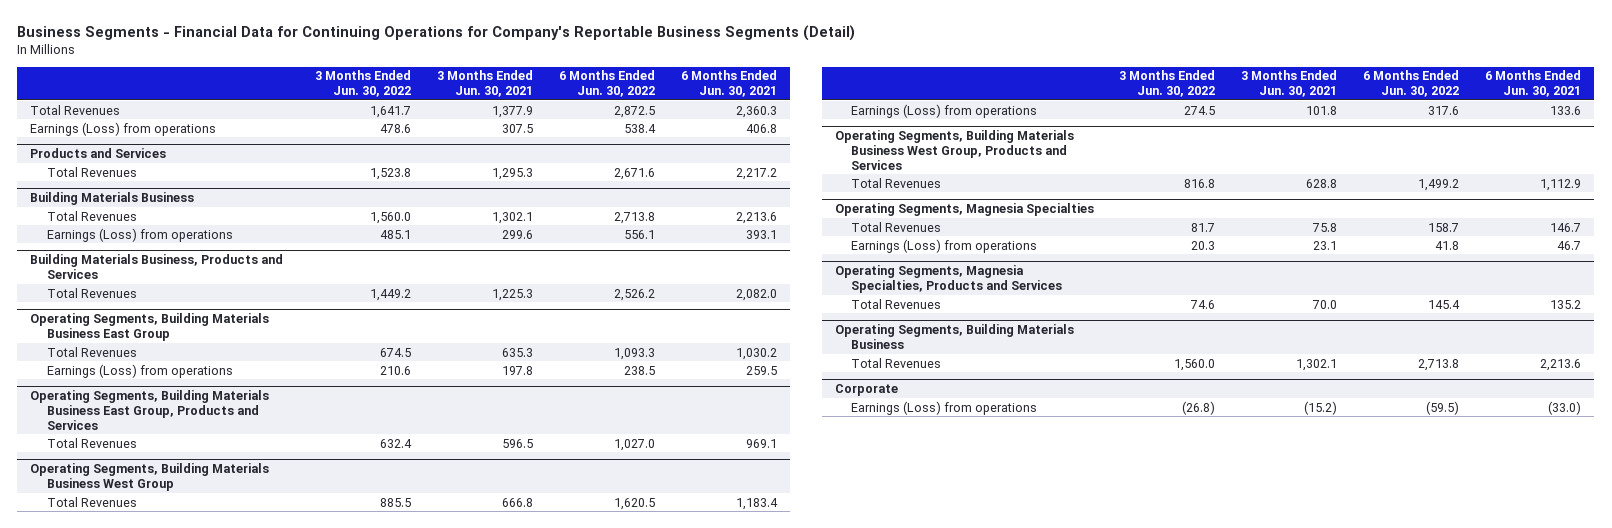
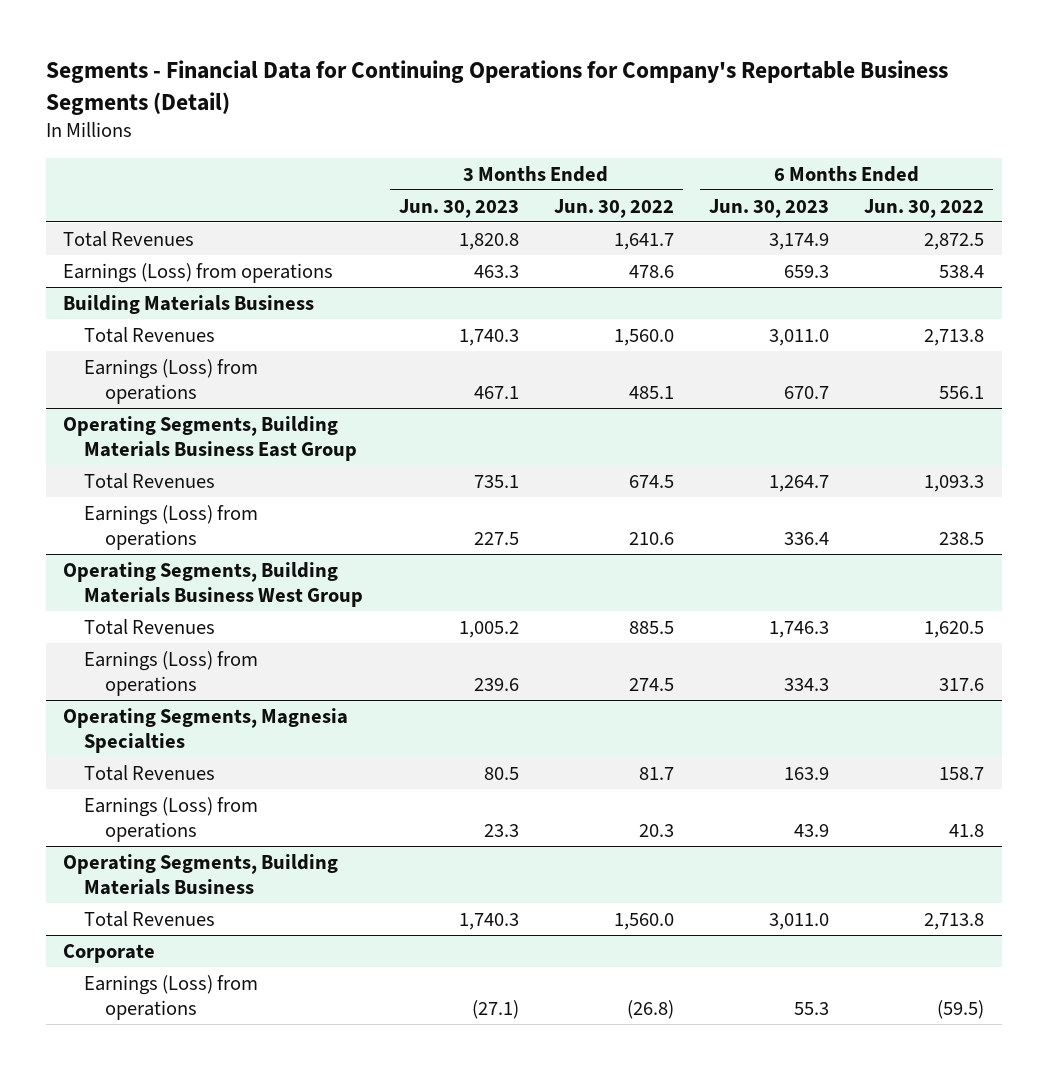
[17,24,856,41] Business Segments - Financial Data for Continuing Operations for Company's Reportable Business Segments (Detail) -> [45,59,948,115] Segments - Financial Data for Continuing Operations for Company's Reportable Business Segments (Detail)
[437,70,534,98] 3 Months Ended Jun. 30, 2021 -> none
[681,70,778,98] 6 Months Ended Jun. 30, 2021 -> none
none -> [398,198,519,218] Jun. 30, 2023
none -> [709,198,830,218] Jun. 30, 2023
[30,148,167,159] Products and Services -> none
[47,166,138,177] Total Revenues -> none
[30,254,284,279] Building Materials Business, Products and Services -> none
[47,287,138,298] Total Revenues -> none
[30,390,270,430] Operating Segments, Building Materials Business East Group, Products and Services -> none
[47,437,138,448] Total Revenues -> none
[834,130,1074,170] Operating Segments, Building Materials Business West Group, Products and Services -> none
[851,177,942,188] Total Revenues -> none
[834,265,1063,293] Operating Segments, Magnesia Specialties, Products and Services -> none
[851,298,942,309] Total Revenues -> none

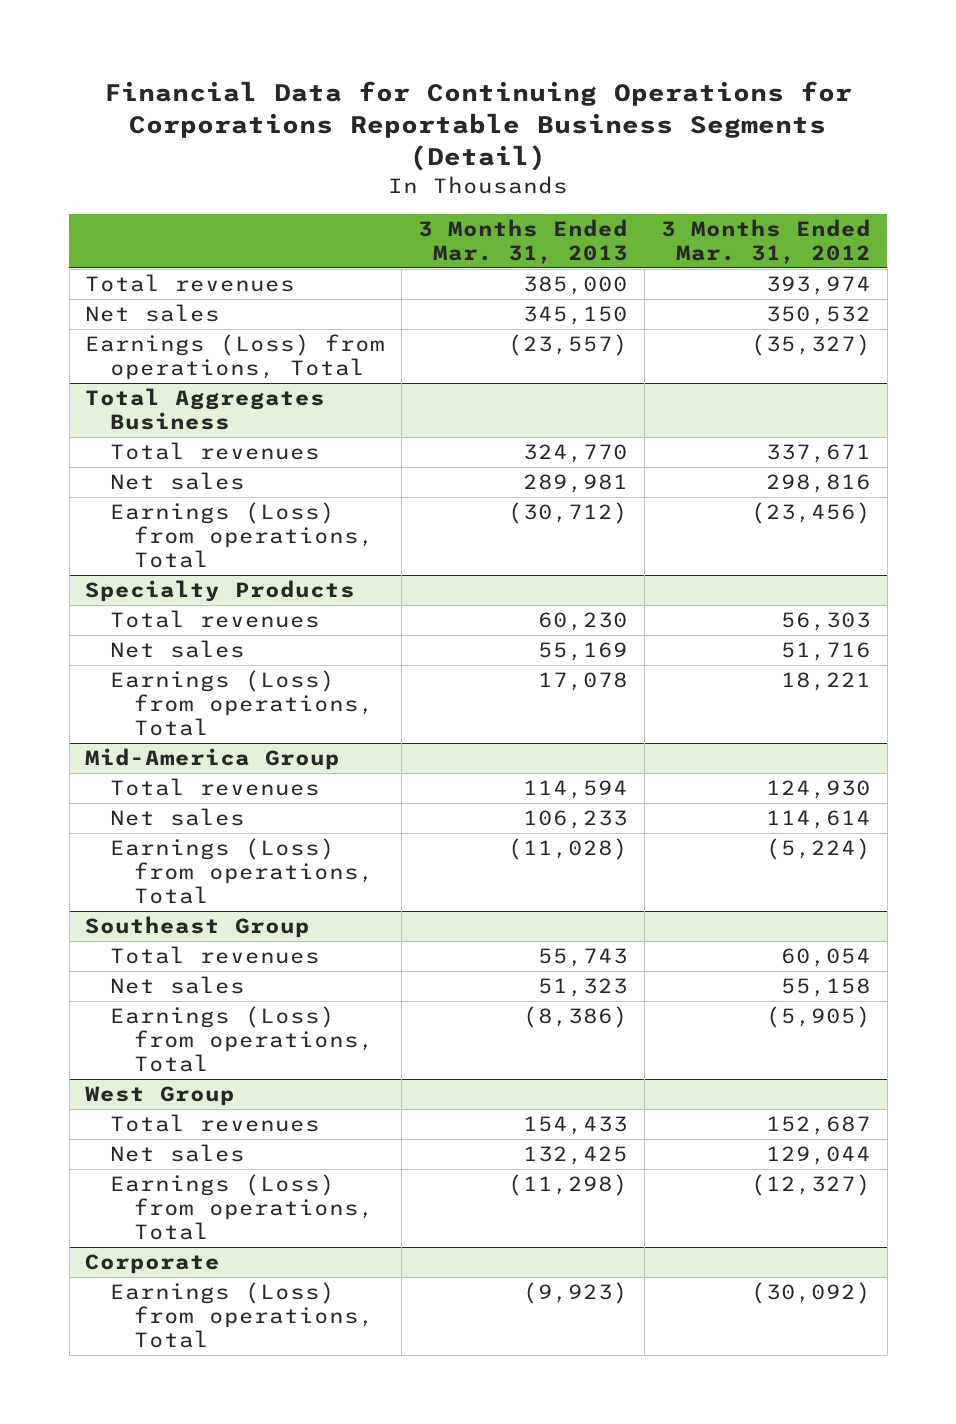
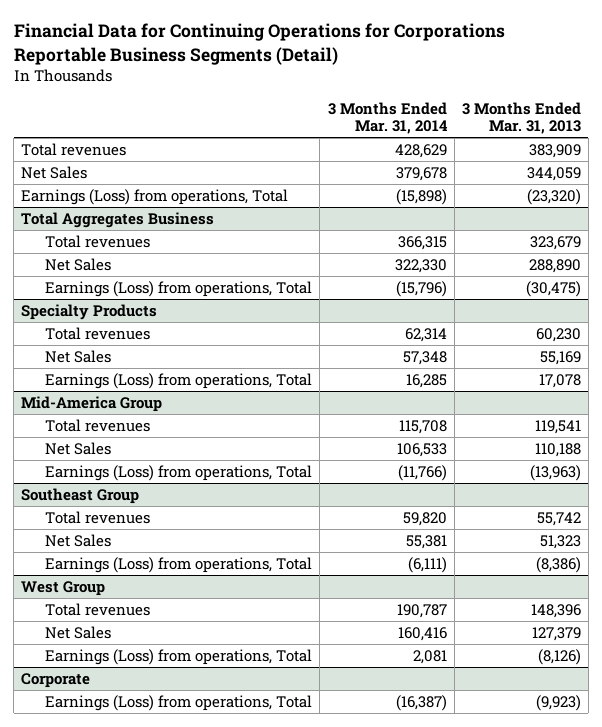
[661,219,872,265] 3 Months Ended Mar. 31, 2012 -> none
none -> [327,101,448,135] 3 Months Ended Mar. 31, 2014
[523,276,629,296] 385,000 -> [528,144,581,159] 383,909
[85,304,221,323] Net sales -> [21,166,88,180] Net Sales
[523,306,629,326] 345,150 -> [526,167,581,182] 344,059
[508,334,629,357] (23,557) -> [526,189,581,206] (23,320)
[523,444,629,464] 324,770 -> [529,236,581,251] 323,679
[109,472,245,491] Net sales -> [45,258,112,272] Net Sales
[523,474,629,494] 289,981 -> [528,259,581,274] 288,890
[508,502,629,525] (30,712) -> [525,281,581,298] (30,475)
[109,640,245,659] Net sales -> [45,350,112,364] Net Sales
[523,780,629,800] 114,594 -> [534,420,581,435] 119,541
[109,808,245,827] Net sales -> [45,442,112,456] Net Sales
[523,810,629,830] 106,233 -> [534,443,581,458] 110,188
[508,838,629,861] (11,028) -> [529,465,581,482] (13,963)
[538,948,629,968] 55,743 -> [536,512,581,527] 55,742
[109,976,245,995] Net sales -> [45,534,112,548] Net Sales
[523,1116,629,1136] 154,433 -> [530,604,581,619] 148,396
[109,1144,245,1163] Net sales -> [45,626,112,640] Net Sales
[523,1146,629,1166] 132,425 -> [531,627,581,642] 127,379
[508,1174,629,1197] (11,298) -> [537,649,581,666] (8,126)

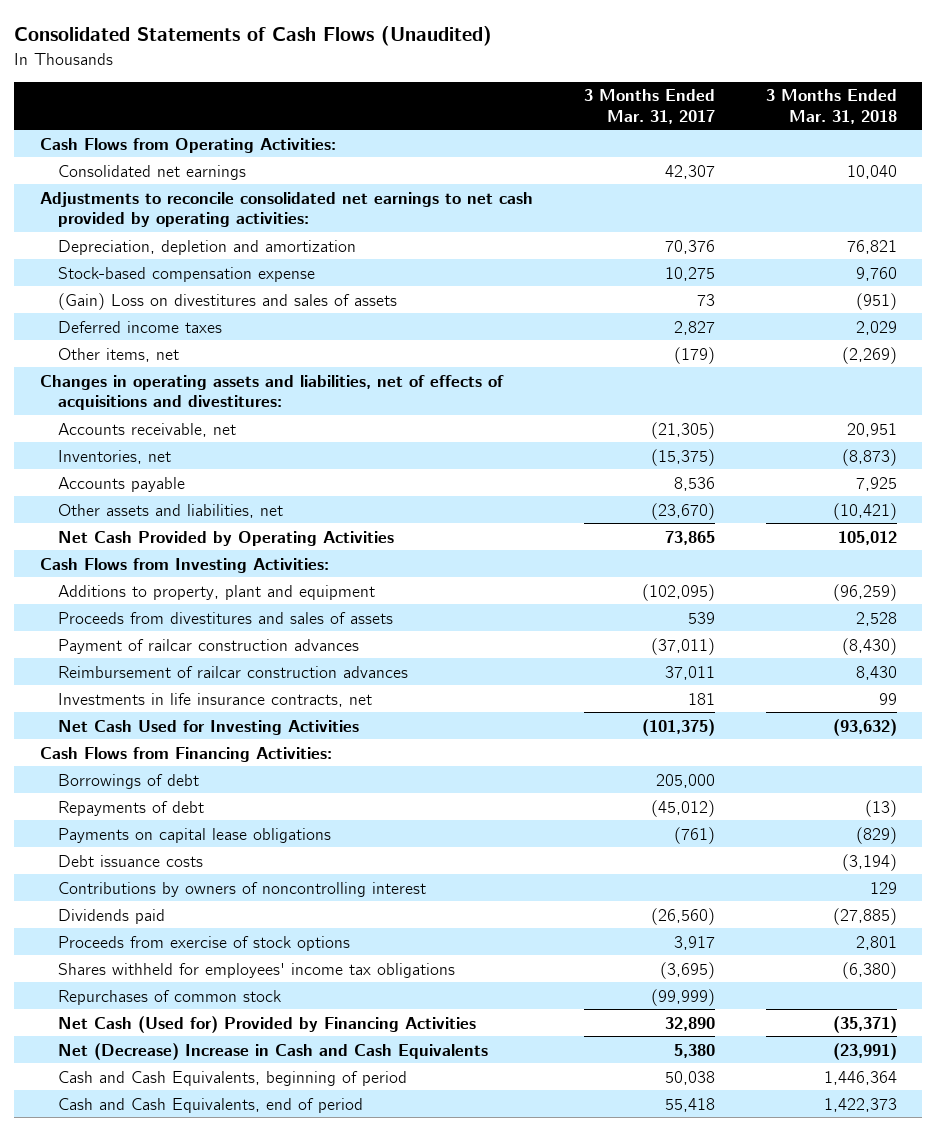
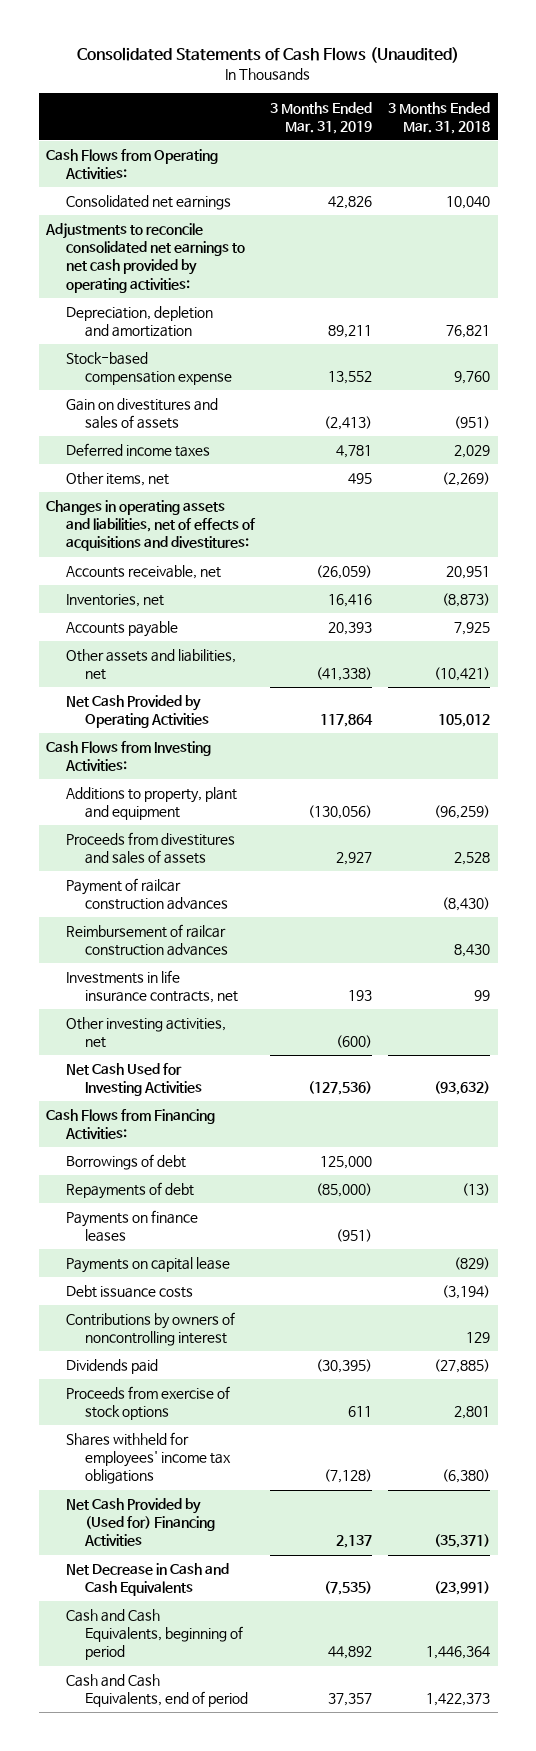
[583,89,715,124] 3 Months Ended Mar. 31, 2017 -> none
none -> [270,101,373,134] 3 Months Ended Mar. 31, 2019
[57,292,397,310] (Gain) Loss on divestitures and sales of assets -> [65,398,218,430] Gain on divestitures and sales of assets
none -> [65,1017,226,1049] Other investing activities, net
none -> [65,1210,198,1243] Payments on finance leases
[57,827,331,843] Payments on capital lease obligations -> [65,1257,230,1274] Payments on capital lease
[57,989,281,1005] Repurchases of common stock -> none
[57,1015,476,1033] Net Cash (Used for) Provided by Financing Activities -> [65,1498,216,1547] Net Cash Provided by (Used for) Financing Activities
[57,1042,488,1060] Net (Decrease) Increase in Cash and Cash Equivalents -> [65,1563,229,1597] Net Decrease in Cash and Cash Equivalents

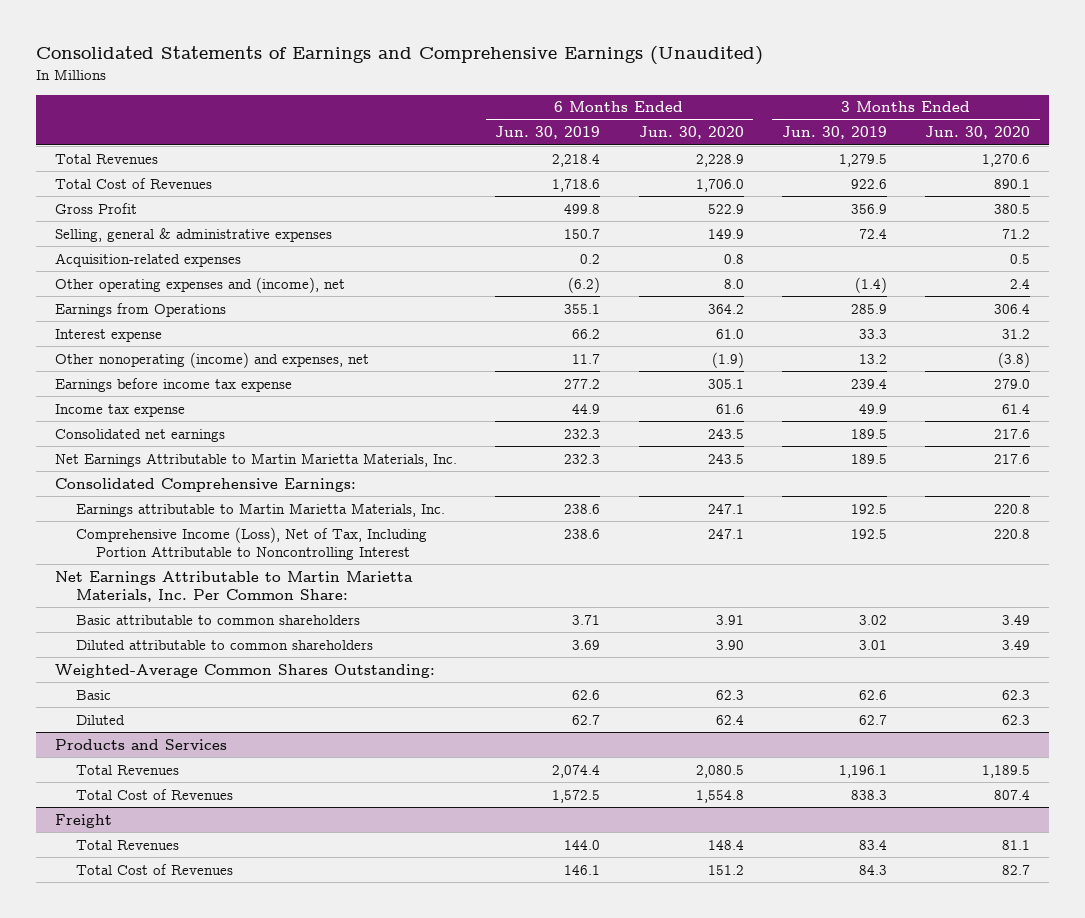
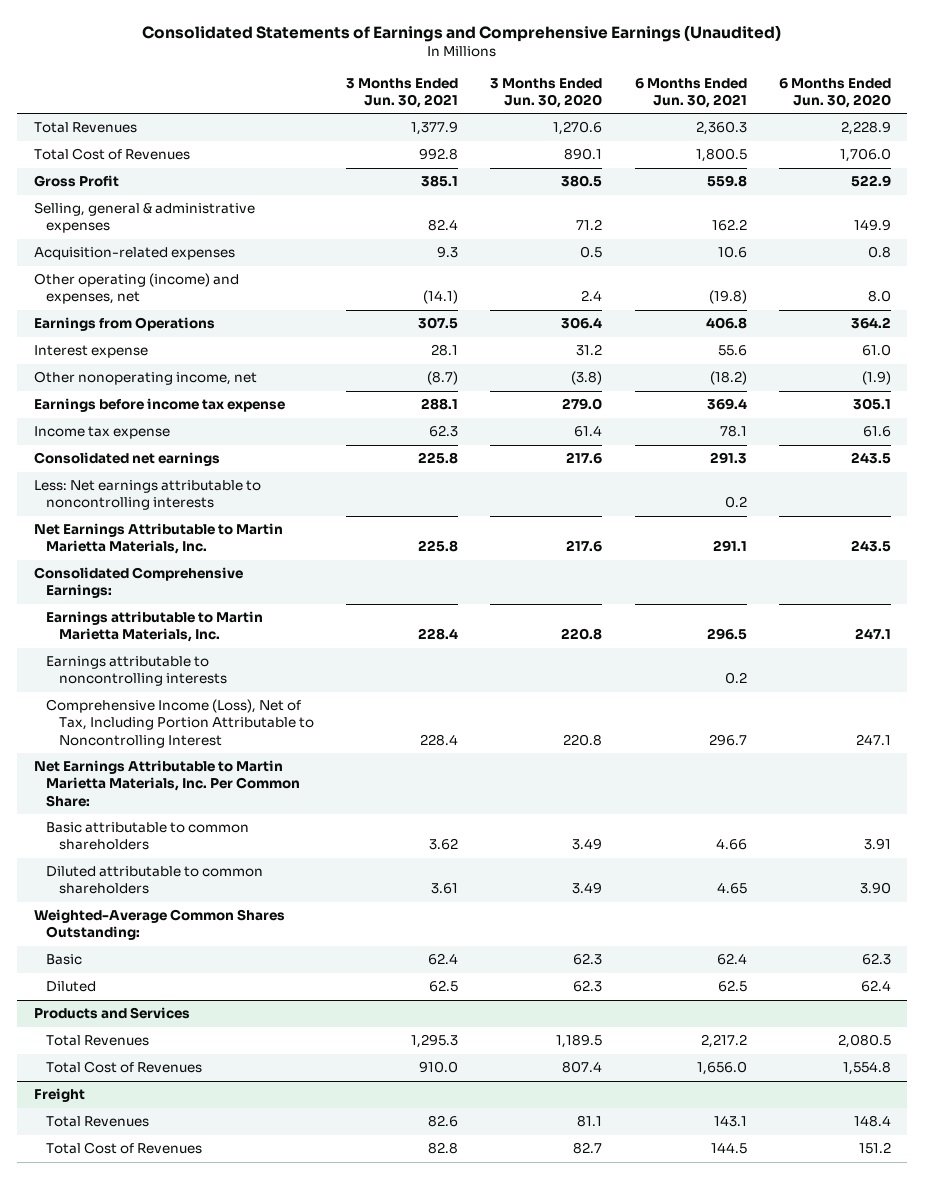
[495,126,601,140] Jun. 30, 2019 -> none
[781,126,887,140] Jun. 30, 2019 -> none
none -> [346,77,459,108] 3 Months Ended Jun. 30, 2021
none -> [634,77,747,108] 6 Months Ended Jun. 30, 2021
[55,276,346,293] Other operating expenses and (income), net -> [33,273,239,305] Other operating (income) and expenses, net
[55,351,370,368] Other nonoperating (income) and expenses, net -> [33,371,257,386] Other nonoperating income, net
none -> [33,480,261,511] Less: Net earnings attributable to noncontrolling interests
none -> [46,656,227,687] Earnings attributable to noncontrolling interests

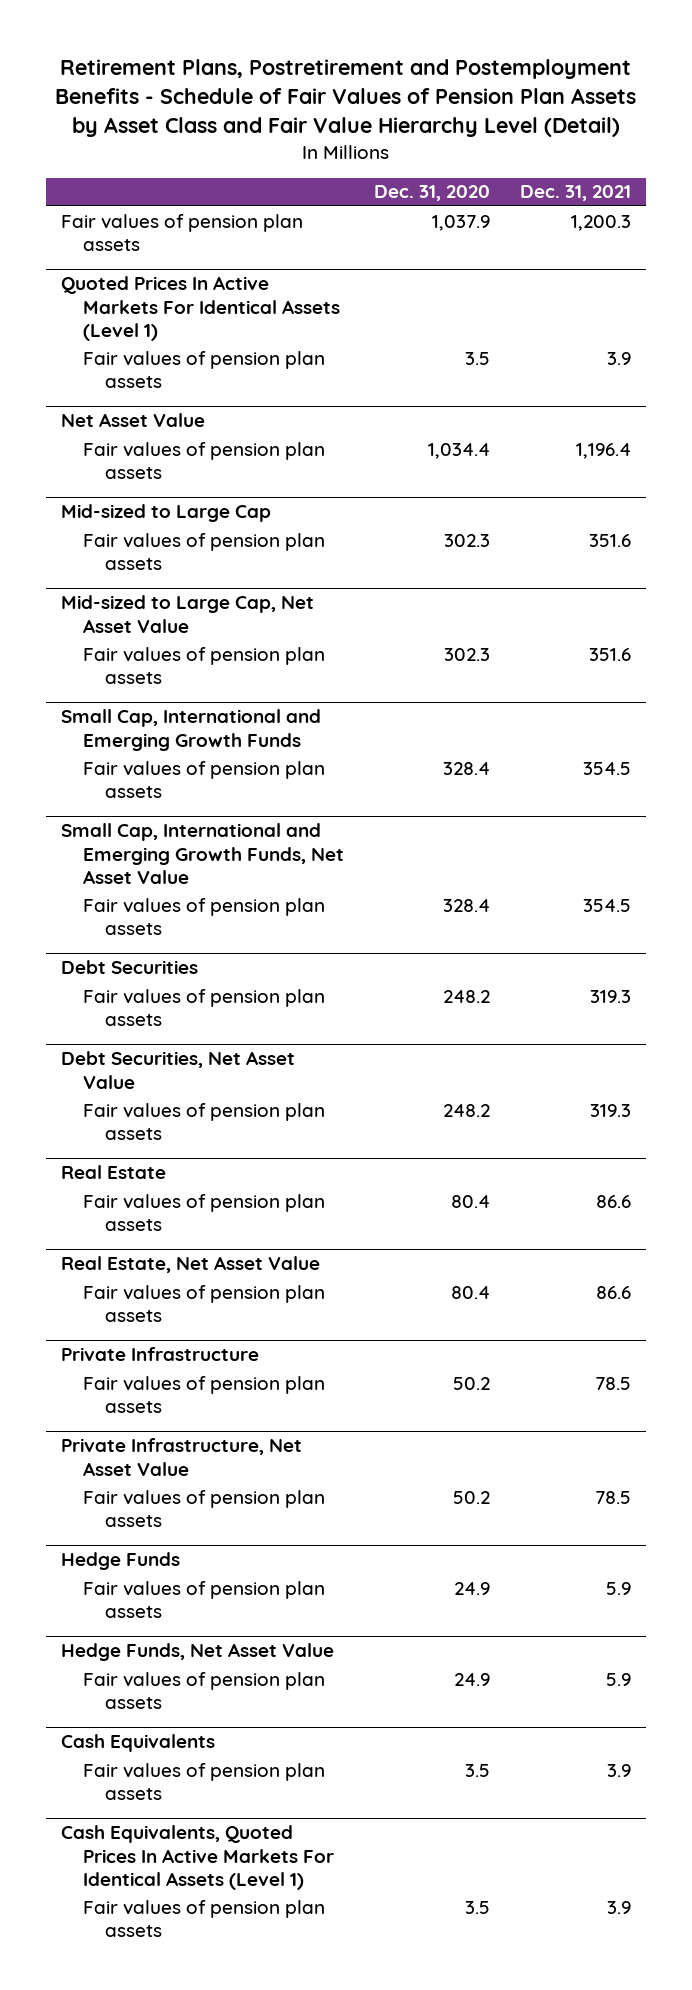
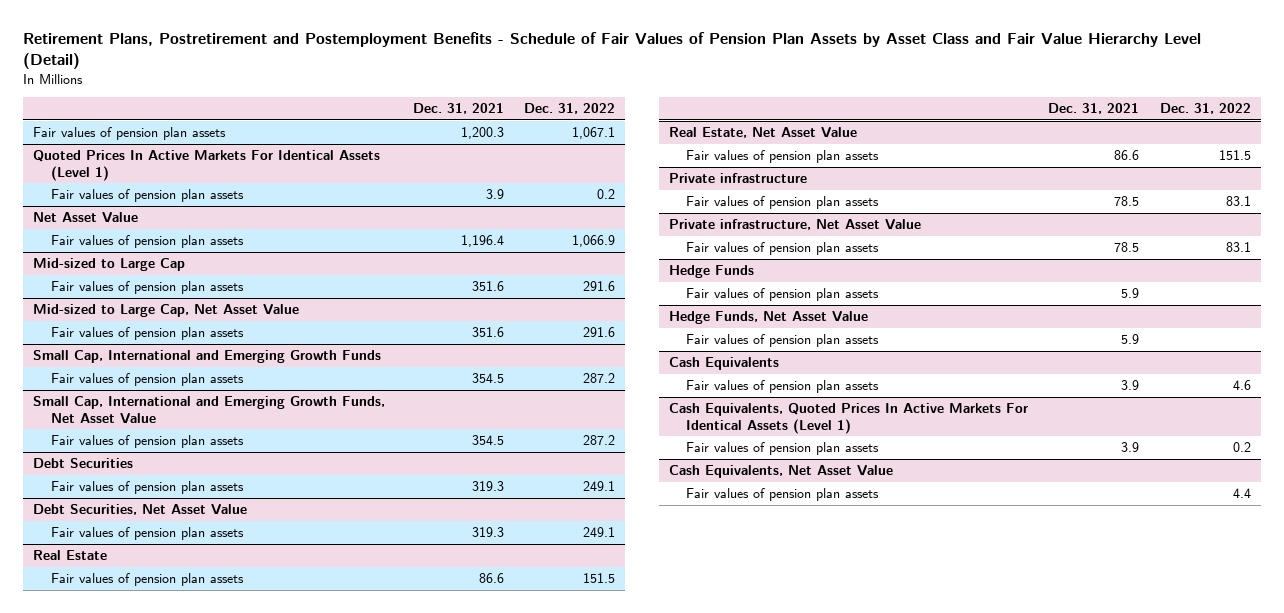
[373,185,490,202] Dec. 31, 2020 -> none
none -> [524,103,616,115] Dec. 31, 2022
[60,1347,259,1362] Private Infrastructure -> [669,173,808,184] Private infrastructure
[60,1438,302,1476] Private Infrastructure, Net Asset Value -> [669,219,922,231] Private infrastructure, Net Asset Value
none -> [669,465,894,479] Cash Equivalents, Net Asset Value
none -> [686,488,880,502] Fair values of pension plan assets

